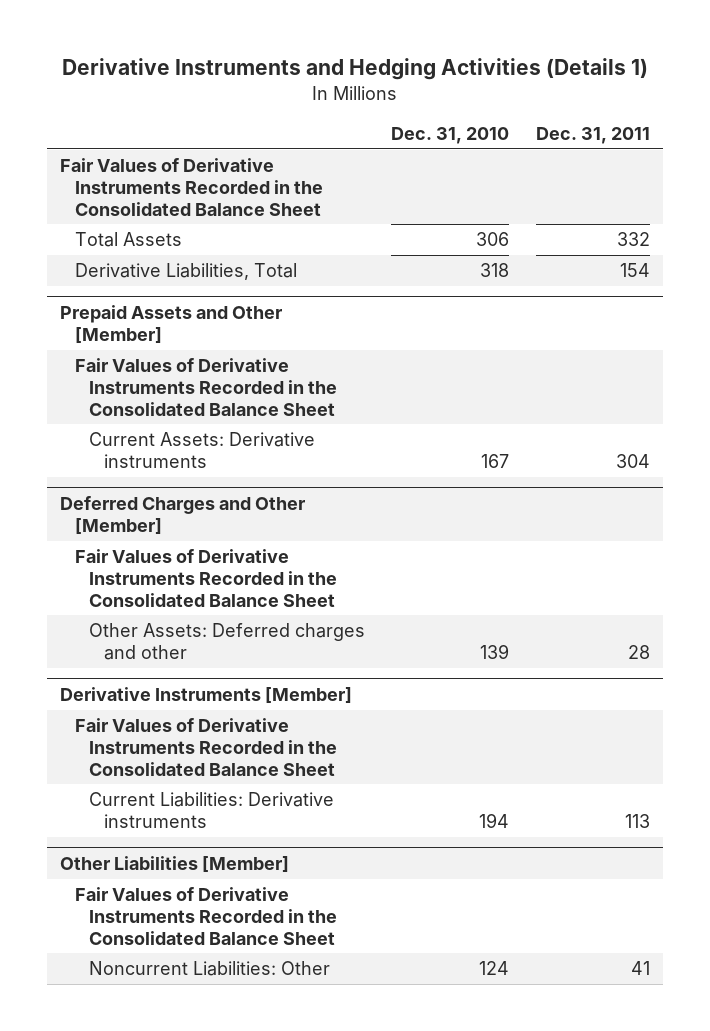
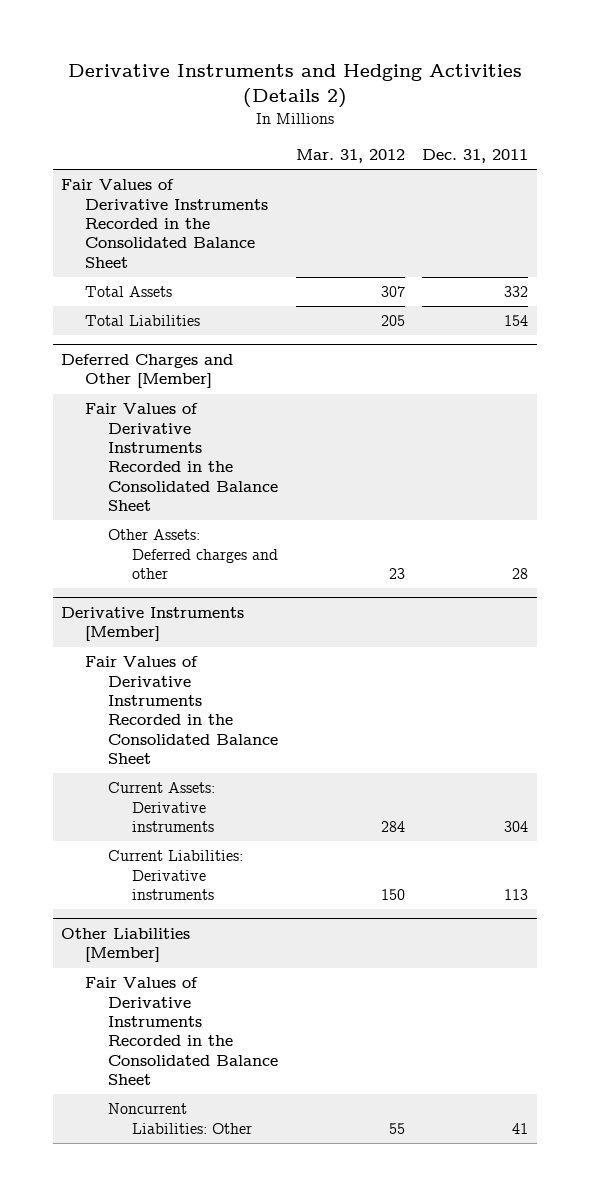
[61,58,648,81] Derivative Instruments and Hedging Activities (Details 1) -> [67,64,522,109] Derivative Instruments and Hedging Activities (Details 2)
[391,126,510,144] Dec. 31, 2010 -> none
none -> [295,148,405,163] Mar. 31, 2012
[60,304,283,344] Prepaid Assets and Other [Member] -> none
[74,357,338,416] Fair Values of Derivative Instruments Recorded in the Consolidated Balance Sheet -> none
[89,431,316,468] Current Assets: Derivative instruments -> none
[74,262,297,280] Derivative Liabilities, Total -> [84,315,200,327] Total Liabilities
none -> [108,782,216,832] Current Assets: Derivative instruments

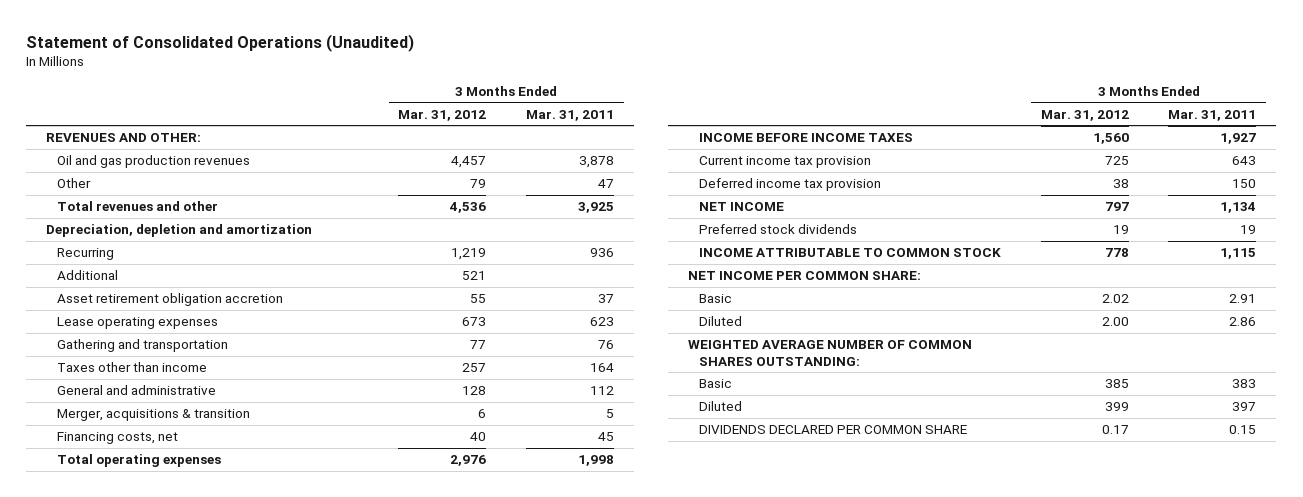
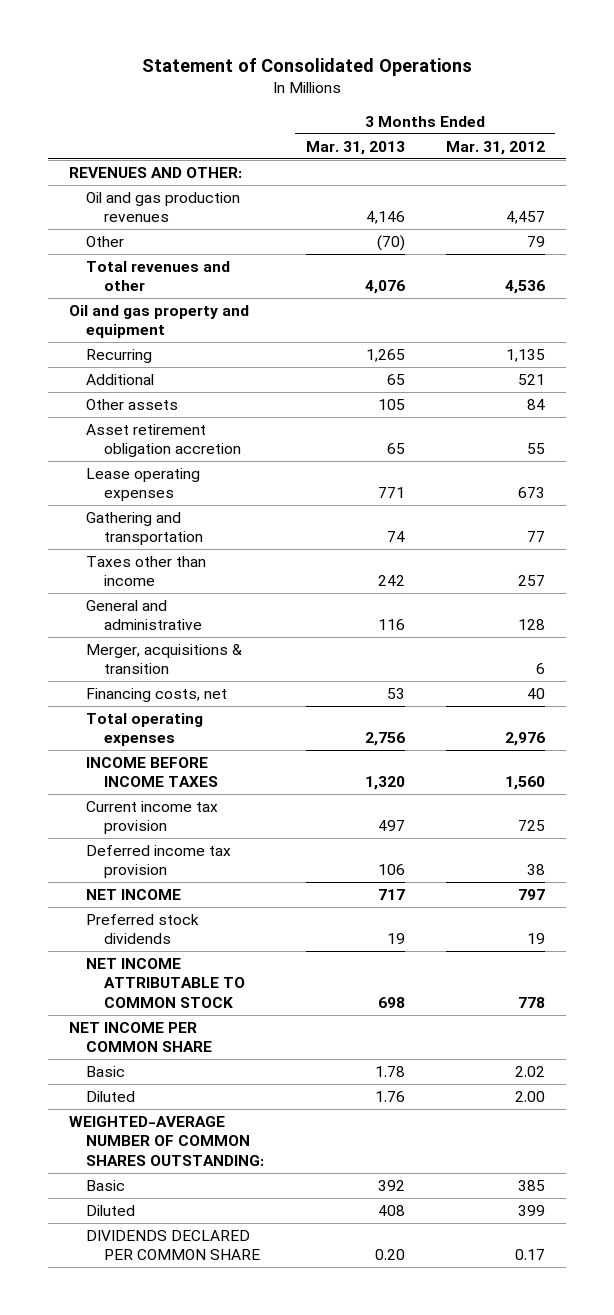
[26,33,415,52] Statement of Consolidated Operations (Unaudited) -> [142,58,473,77] Statement of Consolidated Operations
[526,109,615,121] Mar. 31, 2011 -> none
none -> [305,140,405,155] Mar. 31, 2013
[46,224,313,238] Depreciation, depletion and amortization -> none
none -> [68,304,249,339] Oil and gas property and equipment
[451,248,487,261] 1,219 -> [506,348,546,362] 1,135
none -> [86,398,179,410] Other assets
[698,248,1001,258] INCOME ATTRIBUTABLE TO COMMON STOCK -> [86,957,245,1008] NET INCOME ATTRIBUTABLE TO COMMON STOCK
[688,271,922,281] NET INCOME PER COMMON SHARE: -> [68,1021,213,1053] NET INCOME PER COMMON SHARE
[688,340,973,366] WEIGHTED AVERAGE NUMBER OF COMMON SHARES OUTSTANDING: -> [68,1115,265,1166] WEIGHTED-AVERAGE NUMBER OF COMMON SHARES OUTSTANDING:

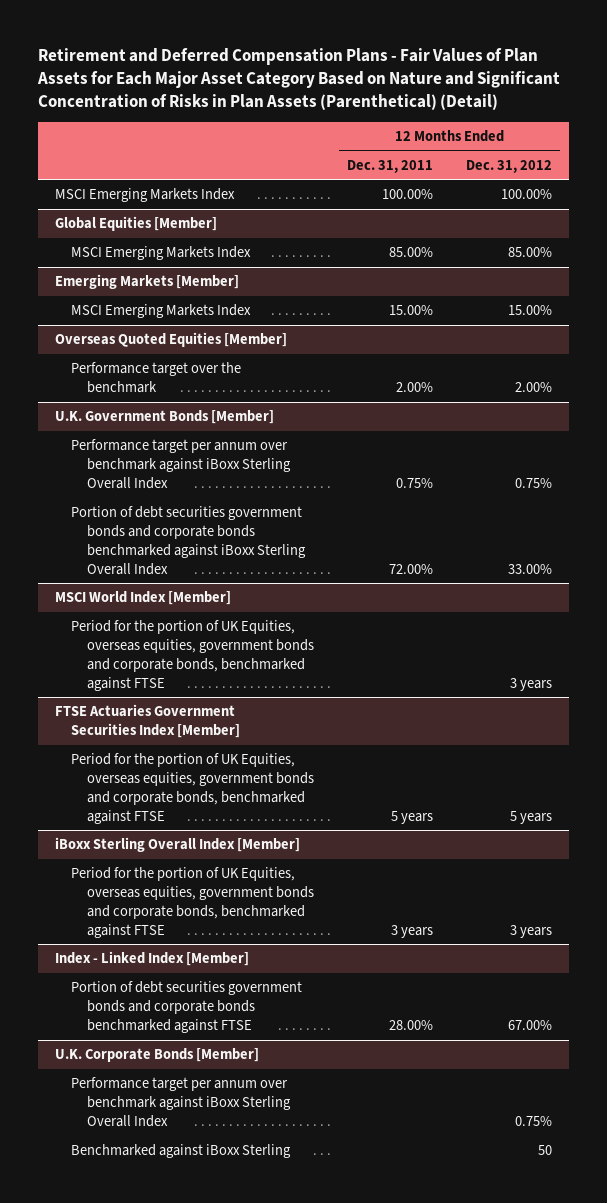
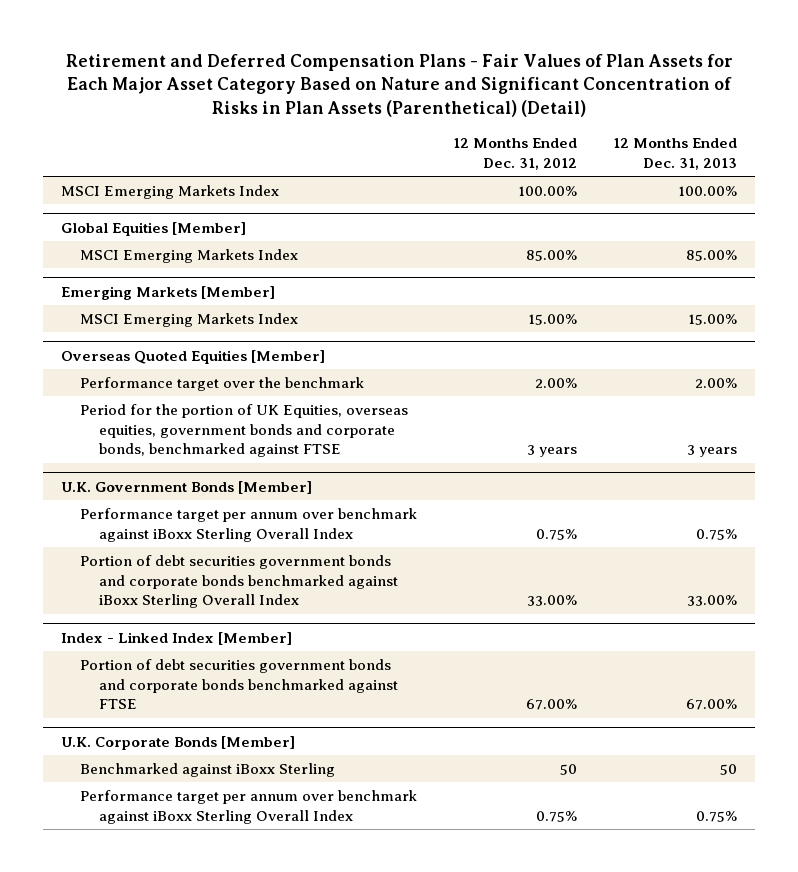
[347,159,434,173] Dec. 31, 2011 -> none
none -> [612,138,737,170] 12 Months Ended Dec. 31, 2013
none -> [79,403,408,458] Period for the portion of UK Equities, overseas equities, government bonds and corporate bonds, benchmarked against FTSE
[54,591,231,606] MSCI World Index [Member] -> none
[71,620,315,691] Period for the portion of UK Equities, overseas equities, government bonds and corporate bonds, benchmarked against FTSE -> none
[54,704,241,739] FTSE Actuaries Government Securities Index [Member] -> none
[71,753,315,824] Period for the portion of UK Equities, overseas equities, government bonds and corporate bonds, benchmarked against FTSE -> none
[54,837,300,853] iBoxx Sterling Overall Index [Member] -> none
[71,867,315,938] Period for the portion of UK Equities, overseas equities, government bonds and corporate bonds, benchmarked against FTSE -> none
[71,1077,292,1127] Performance target per annum over benchmark against iBoxx Sterling Overall Index -> [79,789,417,824] Performance target per annum over benchmark against iBoxx Sterling Overall Index

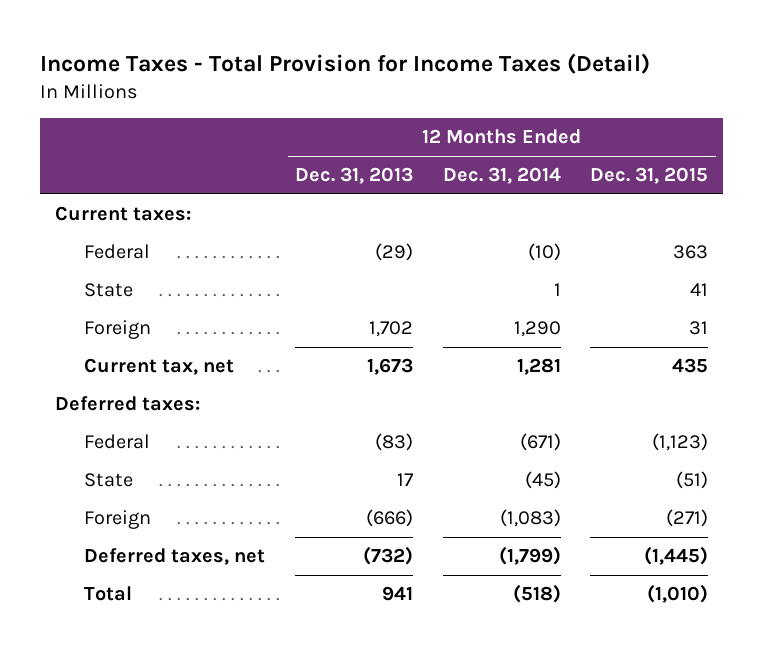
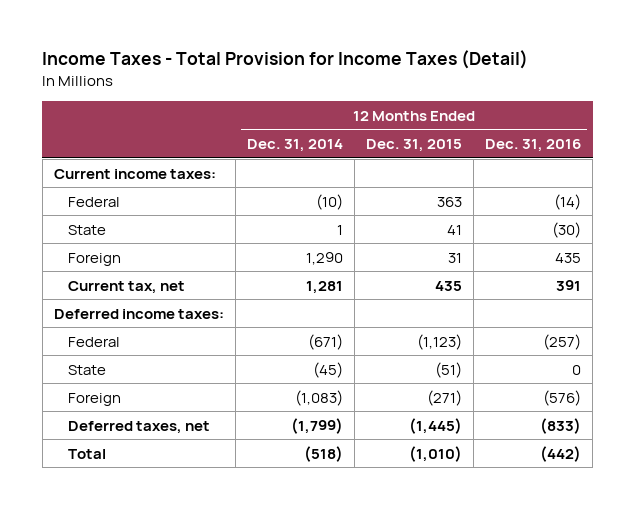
[295,167,414,185] Dec. 31, 2013 -> none
none -> [485,139,582,153] Dec. 31, 2016
[54,206,191,222] Current taxes: -> [53,168,216,179] Current income taxes:
[54,396,200,412] Deferred taxes: -> [53,308,224,319] Deferred income taxes:

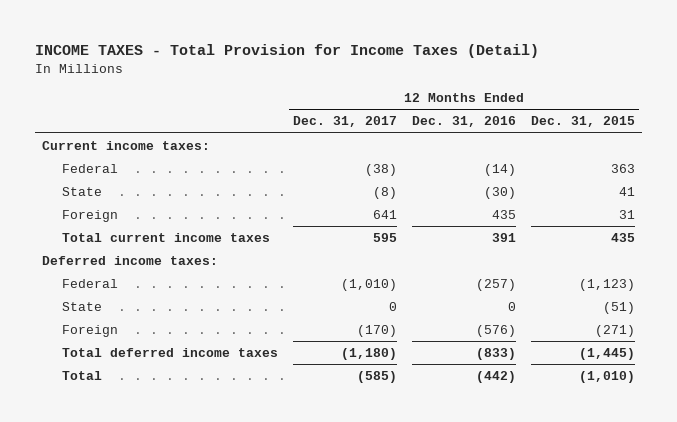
[42,50,529,70] Income Taxes - Total Provision for Income Taxes (Detail) -> [34,43,539,58] INCOME TAXES - Total Provision for Income Taxes (Detail)
[246,139,343,153] Dec. 31, 2014 -> none
none -> [293,116,398,128] Dec. 31, 2017
[67,280,185,294] Current tax, net -> [62,233,271,243] Total current income taxes
[67,420,210,434] Deferred taxes, net -> [62,348,279,358] Total deferred income taxes

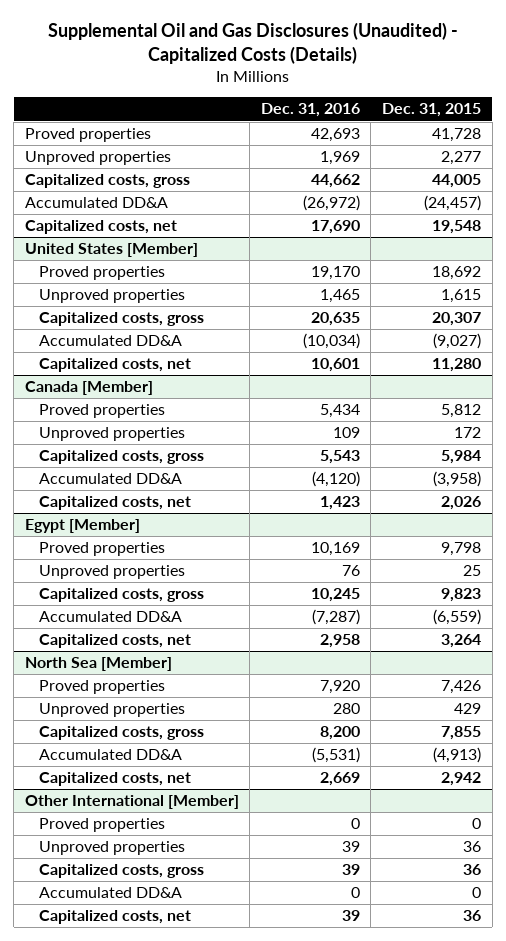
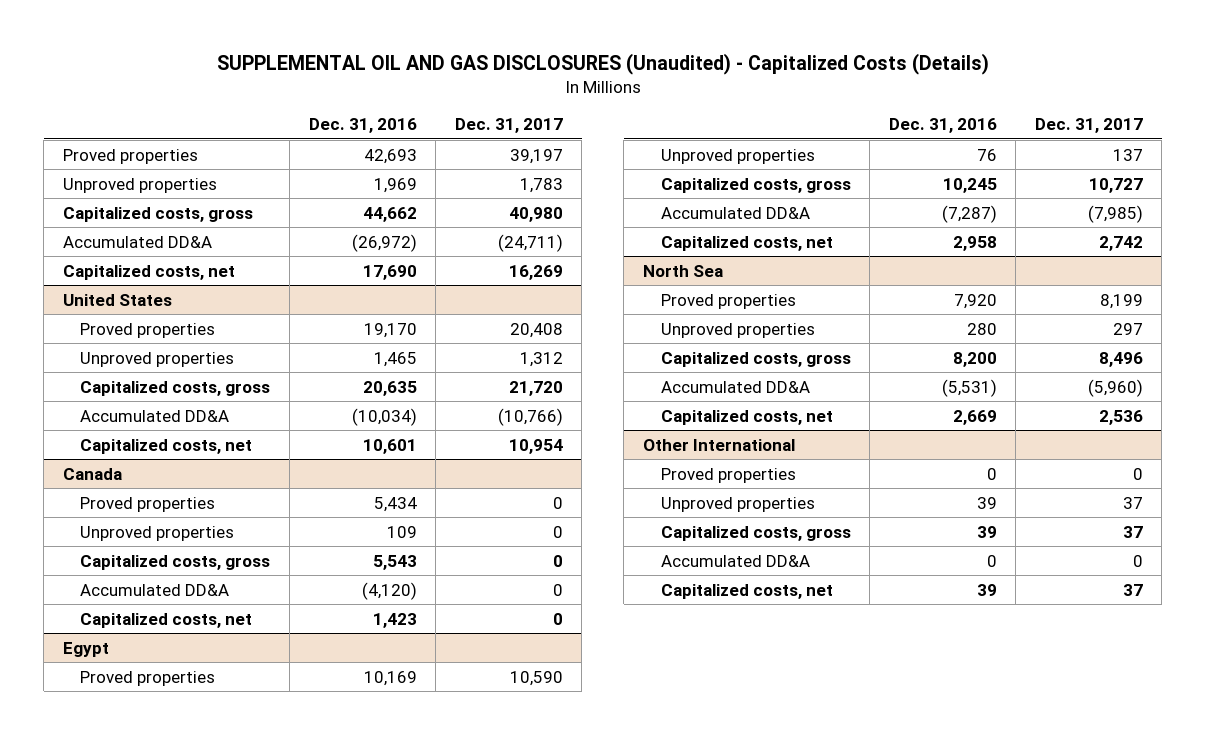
[47,22,458,65] Supplemental Oil and Gas Disclosures (Unaudited) - Capitalized Costs (Details) -> [216,52,989,75] SUPPLEMENTAL OIL AND GAS DISCLOSURES (Unaudited) - Capitalized Costs (Details)
[381,103,481,118] Dec. 31, 2015 -> none
none -> [454,118,563,134] Dec. 31, 2017
[24,243,198,258] United States [Member] -> [62,293,172,306] United States
[24,381,153,396] Canada [Member] -> [62,467,122,480] Canada
[24,519,140,534] Egypt [Member] -> [62,641,109,657] Egypt
[24,657,172,672] North Sea [Member] -> [642,264,723,277] North Sea
[24,795,239,810] Other International [Member] -> [642,438,795,451] Other International

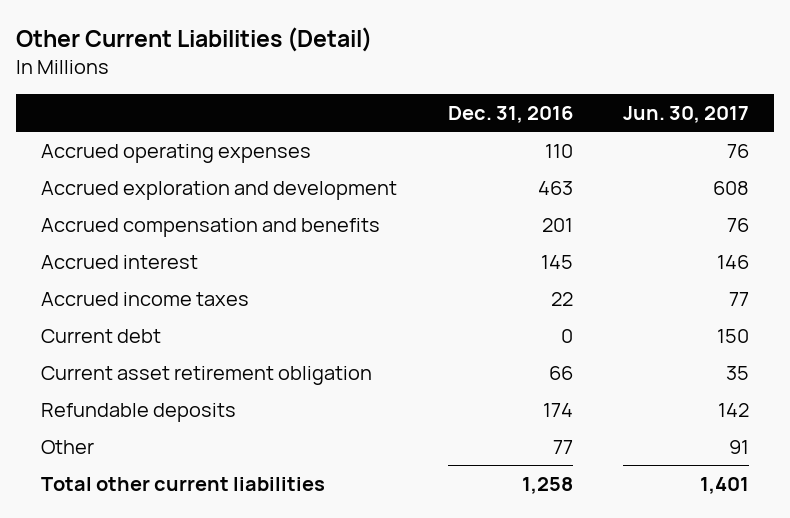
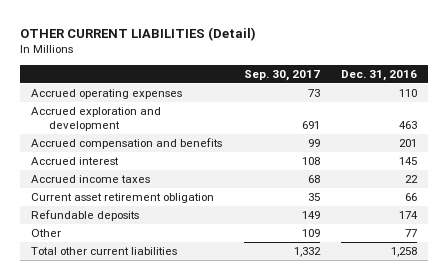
[16,27,373,53] Other Current Liabilities (Detail) -> [20,26,257,41] OTHER CURRENT LIABILITIES (Detail)
[623,105,750,123] Jun. 30, 2017 -> none
none -> [243,69,320,81] Sep. 30, 2017
[41,328,162,343] Current debt -> none

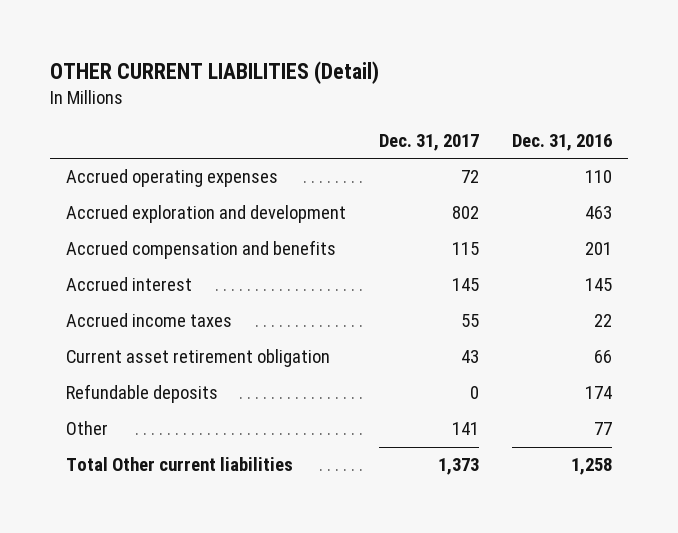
[243,69,320,81] Sep. 30, 2017 -> none
none -> [379,134,480,152] Dec. 31, 2017
[31,247,178,256] Total other current liabilities -> [66,457,294,472] Total Other current liabilities

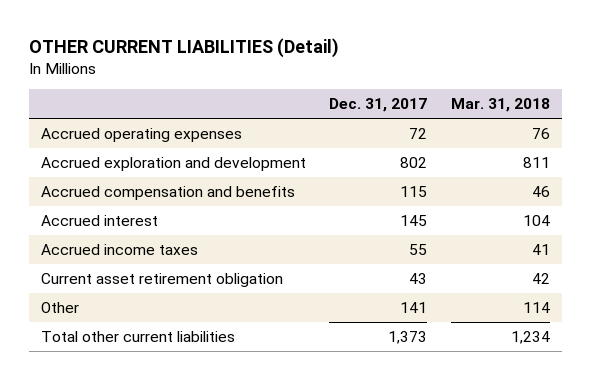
[512,134,613,152] Dec. 31, 2016 -> none
none -> [450,98,550,113] Mar. 31, 2018
[66,384,219,404] Refundable deposits -> none
[66,457,294,472] Total Other current liabilities -> [40,331,235,343] Total other current liabilities

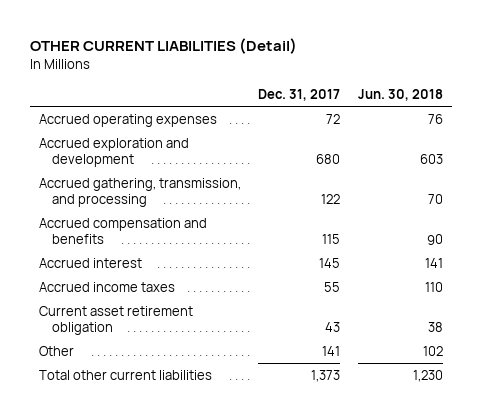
[450,98,550,113] Mar. 31, 2018 -> none
none -> [358,88,444,101] Jun. 30, 2018
[400,157,428,169] 802 -> [316,153,341,164] 680
none -> [38,177,241,207] Accrued gathering, transmission, and processing

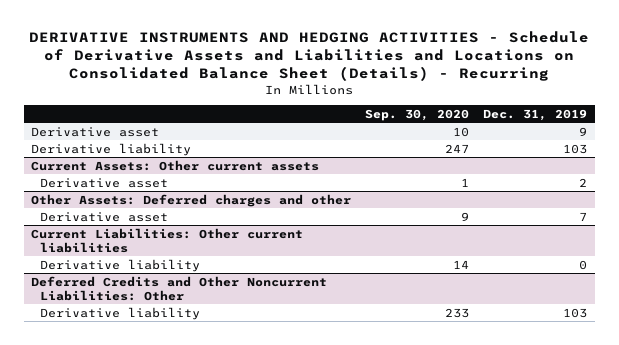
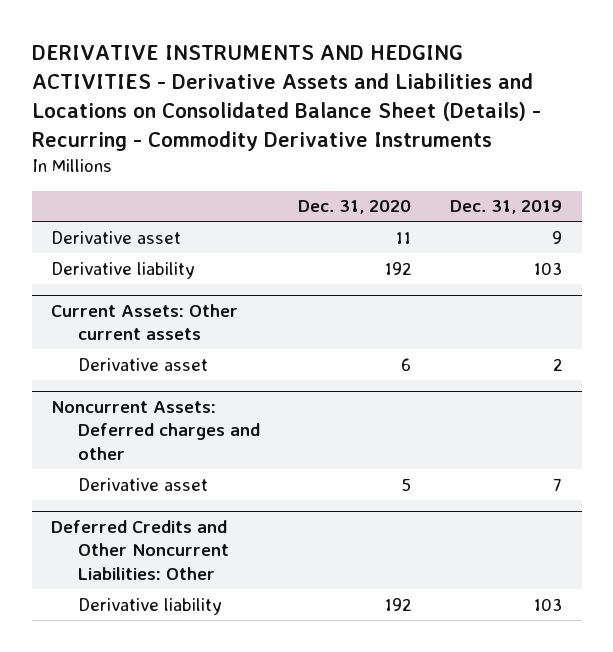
[29,31,590,82] DERIVATIVE INSTRUMENTS AND HEDGING ACTIVITIES - Schedule of Derivative Assets and Liabilities and Locations on Consolidated Balance Sheet (Details) - Recurring -> [31,45,541,151] DERIVATIVE INSTRUMENTS AND HEDGING ACTIVITIES - Derivative Assets and Liabilities and Locations on Consolidated Balance Sheet (Details) - Recurring - Commodity Derivative Instruments
[365,108,470,121] Sep. 30, 2020 -> none
none -> [298,200,412,215] Dec. 31, 2020
[31,193,352,207] Other Assets: Deferred charges and other -> [51,401,260,460] Noncurrent Assets: Deferred charges and other
[31,227,304,253] Current Liabilities: Other current liabilities -> none
[39,258,200,272] Derivative liability -> none

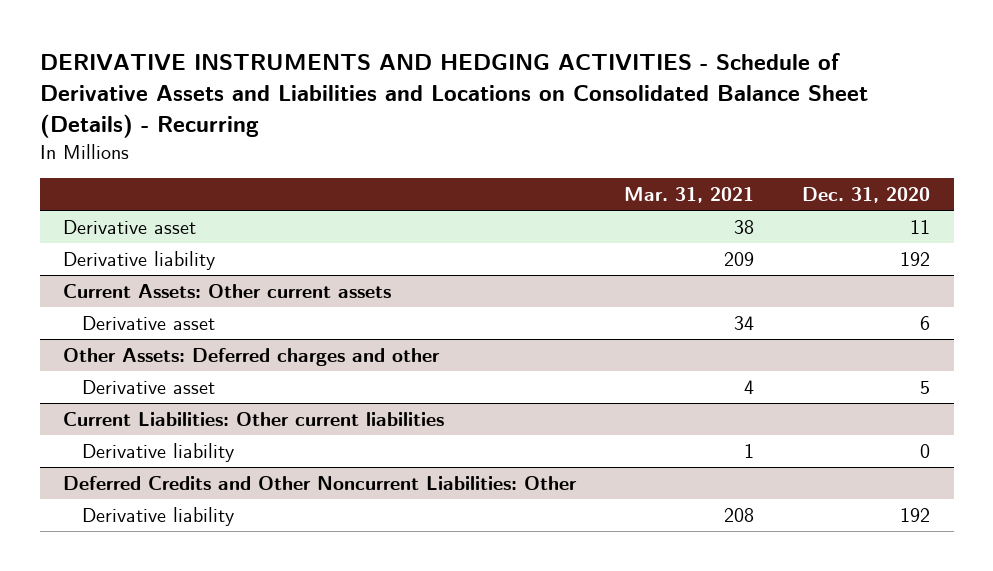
[31,45,541,151] DERIVATIVE INSTRUMENTS AND HEDGING ACTIVITIES - Derivative Assets and Liabilities and Locations on Consolidated Balance Sheet (Details) - Recurring - Commodity Derivative Instruments -> [39,53,868,138] DERIVATIVE INSTRUMENTS AND HEDGING ACTIVITIES - Schedule of Derivative Assets and Liabilities and Locations on Consolidated Balance Sheet (Details) - Recurring
[450,200,563,215] Dec. 31, 2019 -> none
none -> [624,187,755,204] Mar. 31, 2021
[51,401,260,460] Noncurrent Assets: Deferred charges and other -> [63,347,441,366] Other Assets: Deferred charges and other
none -> [63,411,445,426] Current Liabilities: Other current liabilities
none -> [81,442,234,462] Derivative liability

